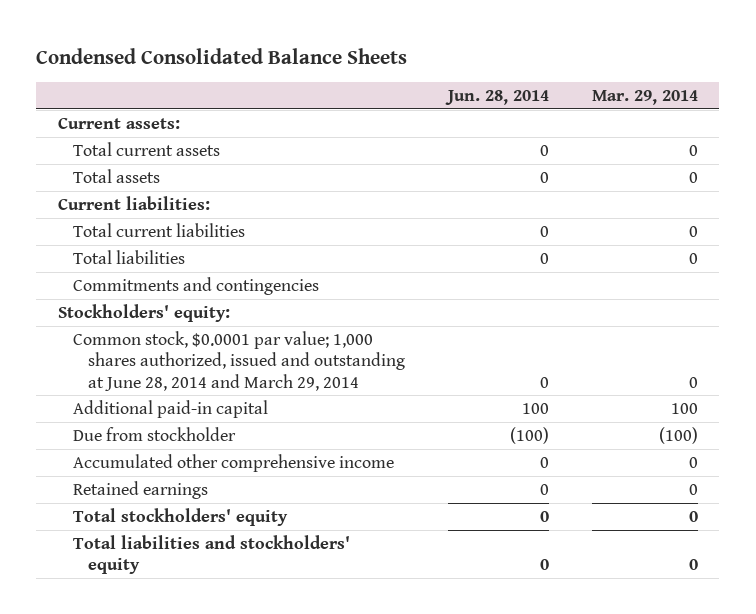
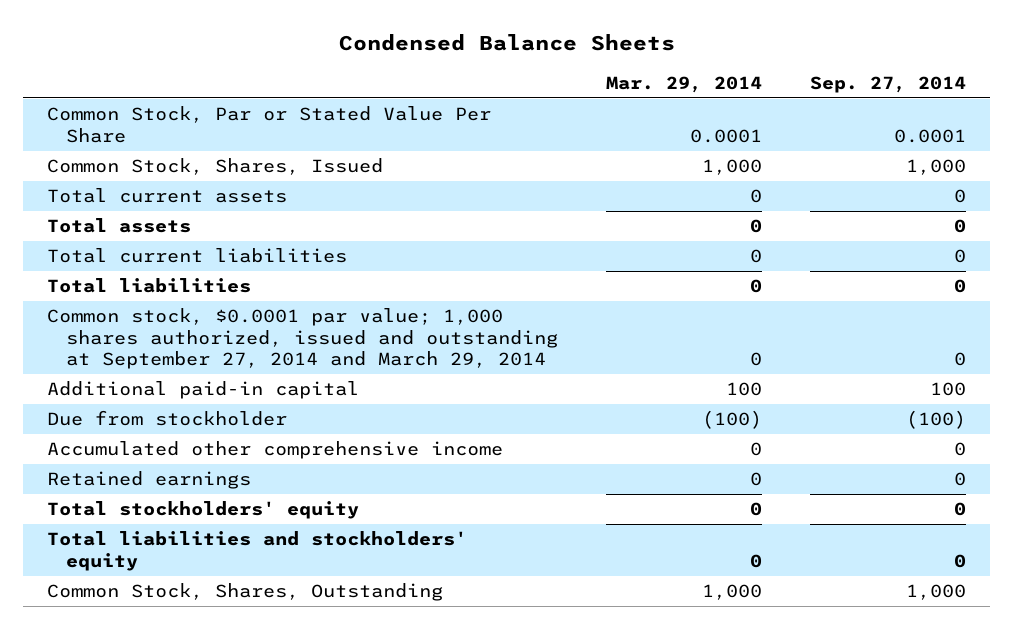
[36,47,408,64] Condensed Consolidated Balance Sheets -> [338,34,675,52] Condensed Balance Sheets
[445,89,550,105] Jun. 28, 2014 -> none
none -> [810,75,967,93] Sep. 27, 2014
[57,117,180,129] Current assets: -> none
none -> [47,106,492,143] Common Stock, Par or Stated Value Per Share
none -> [47,158,384,176] Common Stock, Shares, Issued
[57,195,210,210] Current liabilities: -> none
[72,276,319,295] Commitments and contingencies -> none
[57,303,230,322] Stockholders' equity: -> none
[72,330,406,391] Common stock, $0.0001 par value; 1,000 shares authorized, issued and outstanding at June 28, 2014 and March 29, 2014 -> [47,308,558,370] Common stock, $0.0001 par value; 1,000 shares authorized, issued and outstanding at September 27, 2014 and March 29, 2014
none -> [47,583,444,602] Common Stock, Shares, Outstanding

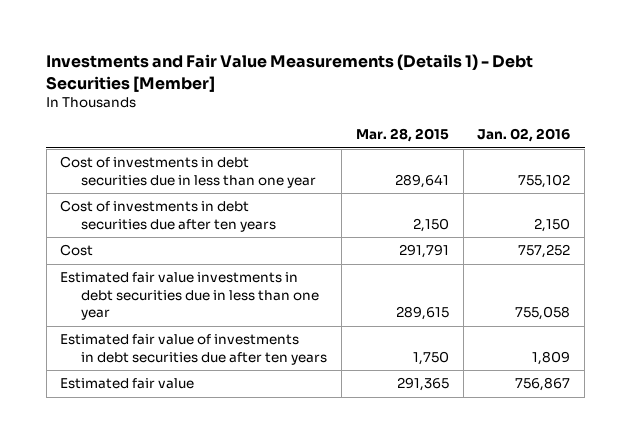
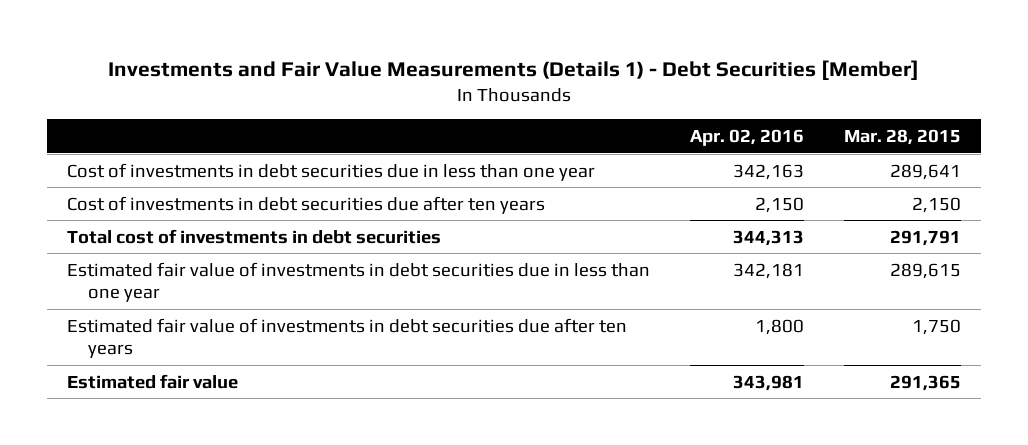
[477,128,571,143] Jan. 02, 2016 -> none
none -> [690,129,805,147] Apr. 02, 2016
[60,244,94,257] Cost -> [67,228,442,244] Total cost of investments in debt securities
[60,272,320,321] Estimated fair value investments in debt securities due in less than one year -> [67,261,651,303] Estimated fair value of investments in debt securities due in less than one year

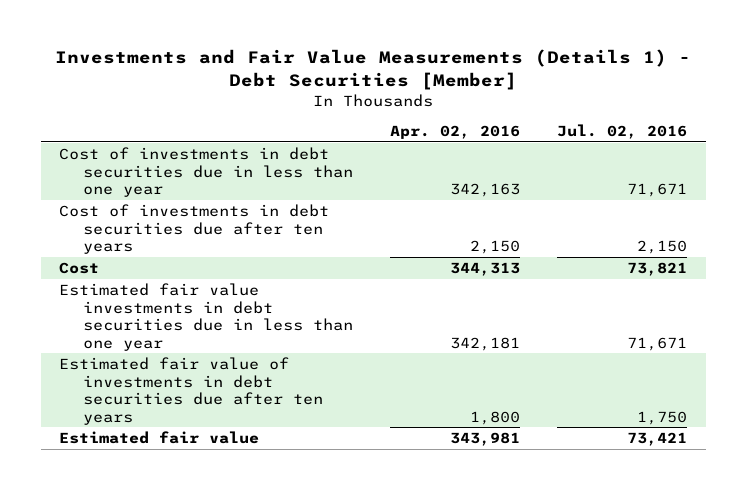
[843,129,961,146] Mar. 28, 2015 -> none
none -> [556,124,687,140] Jul. 02, 2016
[67,228,442,244] Total cost of investments in debt securities -> [59,261,100,274] Cost
[67,261,651,303] Estimated fair value of investments in debt securities due in less than one year -> [59,282,353,351] Estimated fair value investments in debt securities due in less than one year

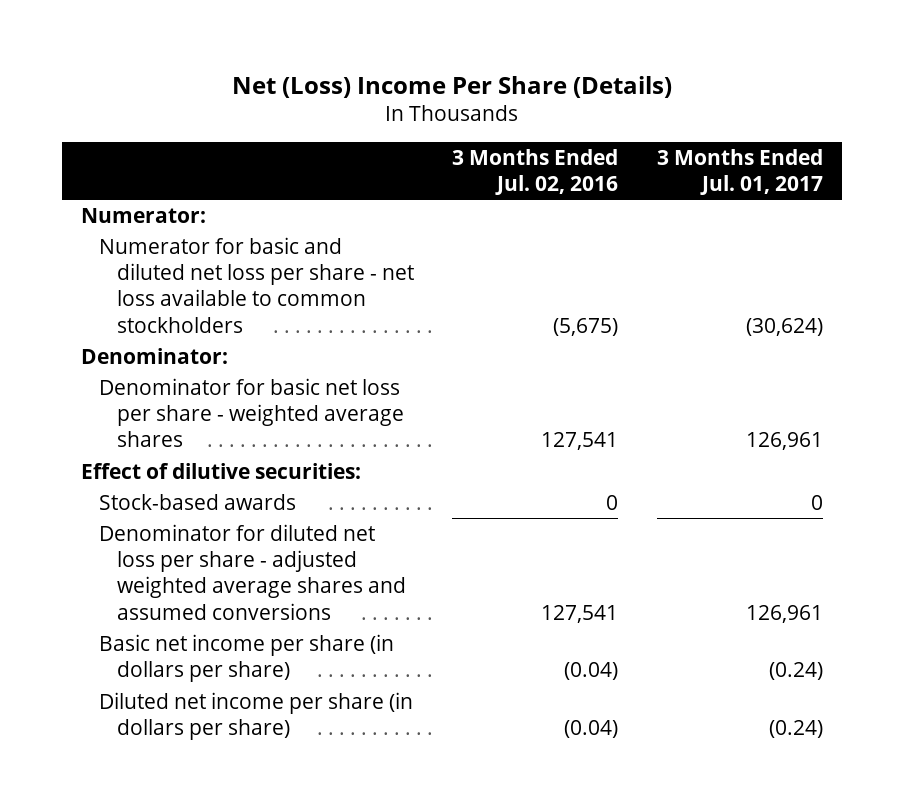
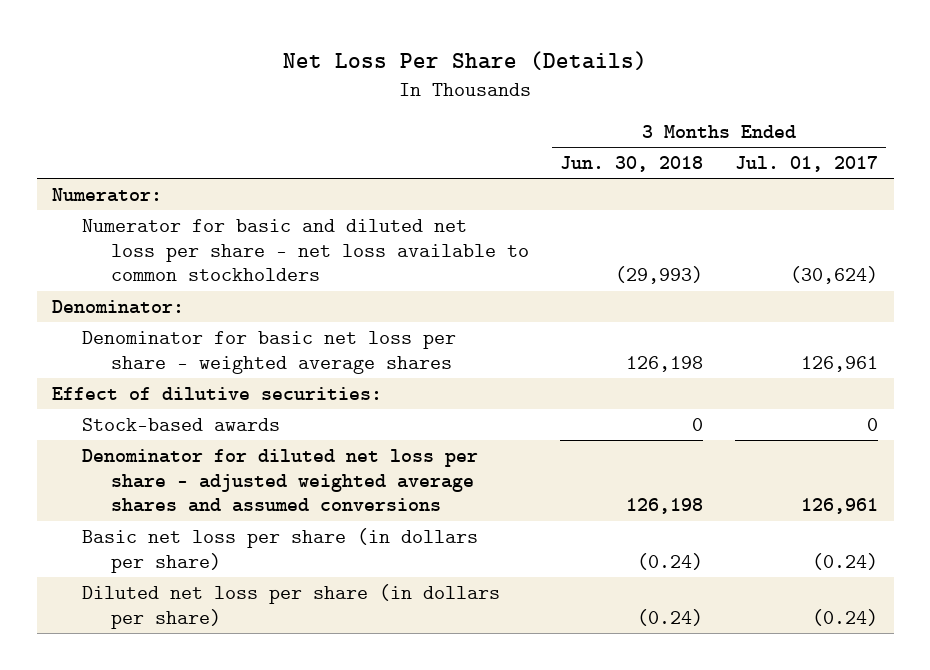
[232,75,673,98] Net (Loss) Income Per Share (Details) -> [283,51,648,71] Net Loss Per Share (Details)
[452,148,619,195] 3 Months Ended Jul. 02, 2016 -> none
none -> [560,156,704,173] Jun. 30, 2018
[99,633,395,683] Basic net income per share (in dollars per share) -> [81,527,478,573] Basic net loss per share (in dollars per share)
[99,691,414,741] Diluted net income per share (in dollars per share) -> [81,583,500,629] Diluted net loss per share (in dollars per share)

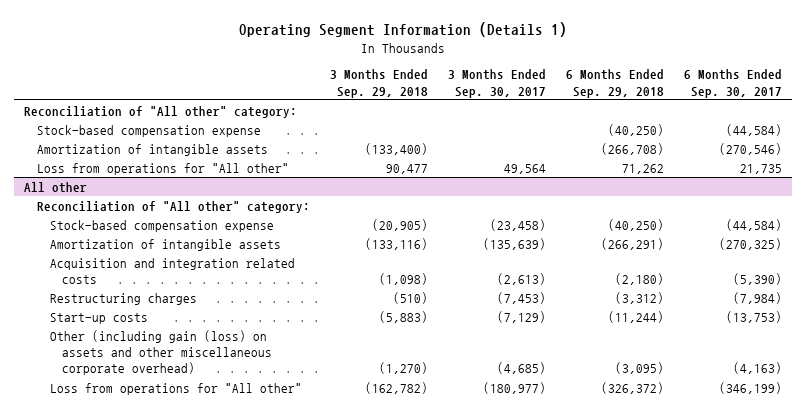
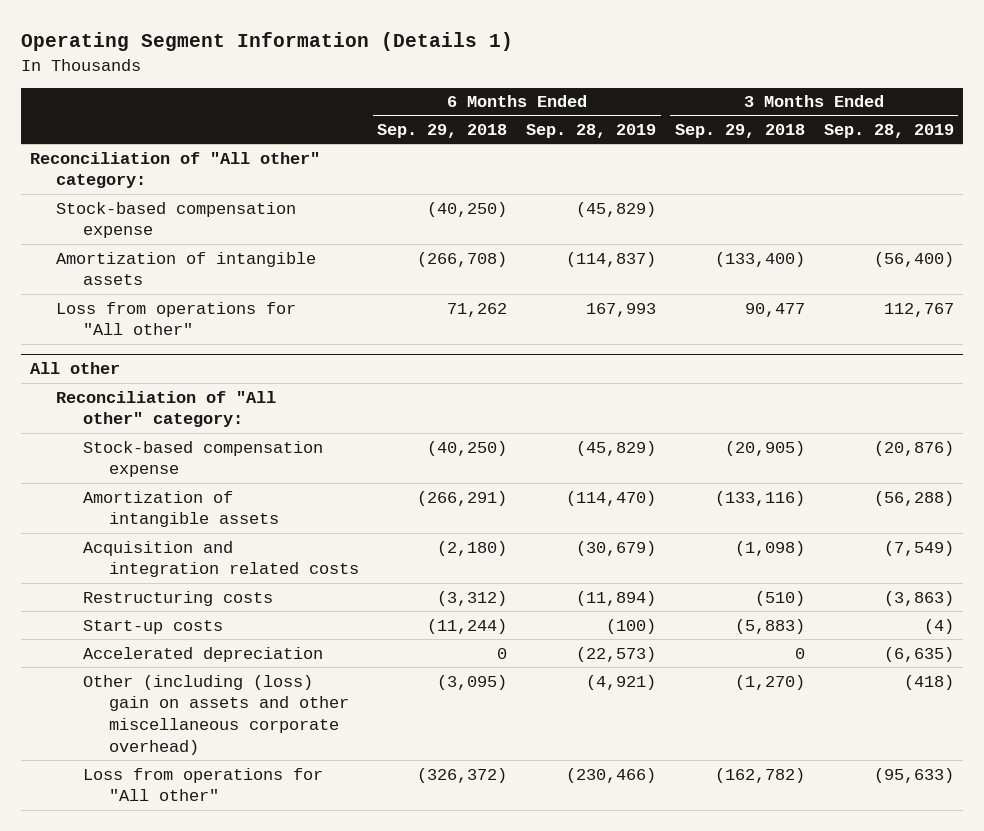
[447,69,546,98] 3 Months Ended Sep. 30, 2017 -> none
[683,69,782,98] 6 Months Ended Sep. 30, 2017 -> none
none -> [526,124,657,139] Sep. 28, 2019
none -> [823,124,954,139] Sep. 28, 2019
[49,292,197,305] Restructuring charges -> [82,590,273,606] Restructuring costs
none -> [82,646,323,662] Accelerated depreciation
[49,329,273,376] Other (including gain (loss) on assets and other miscellaneous corporate overhead) -> [82,674,349,755] Other (including (loss) gain on assets and other miscellaneous corporate overhead)

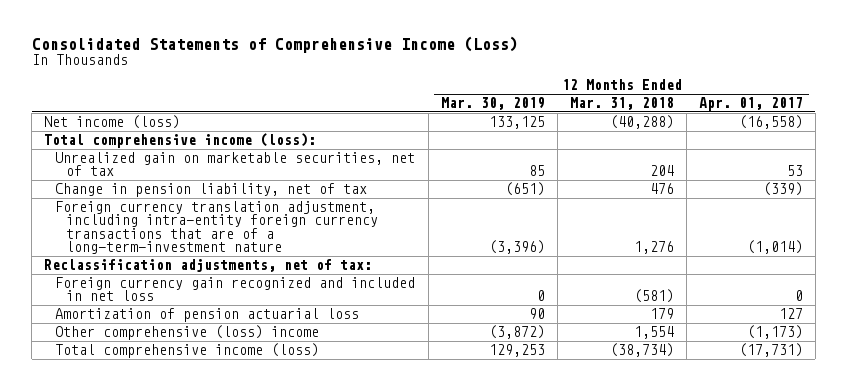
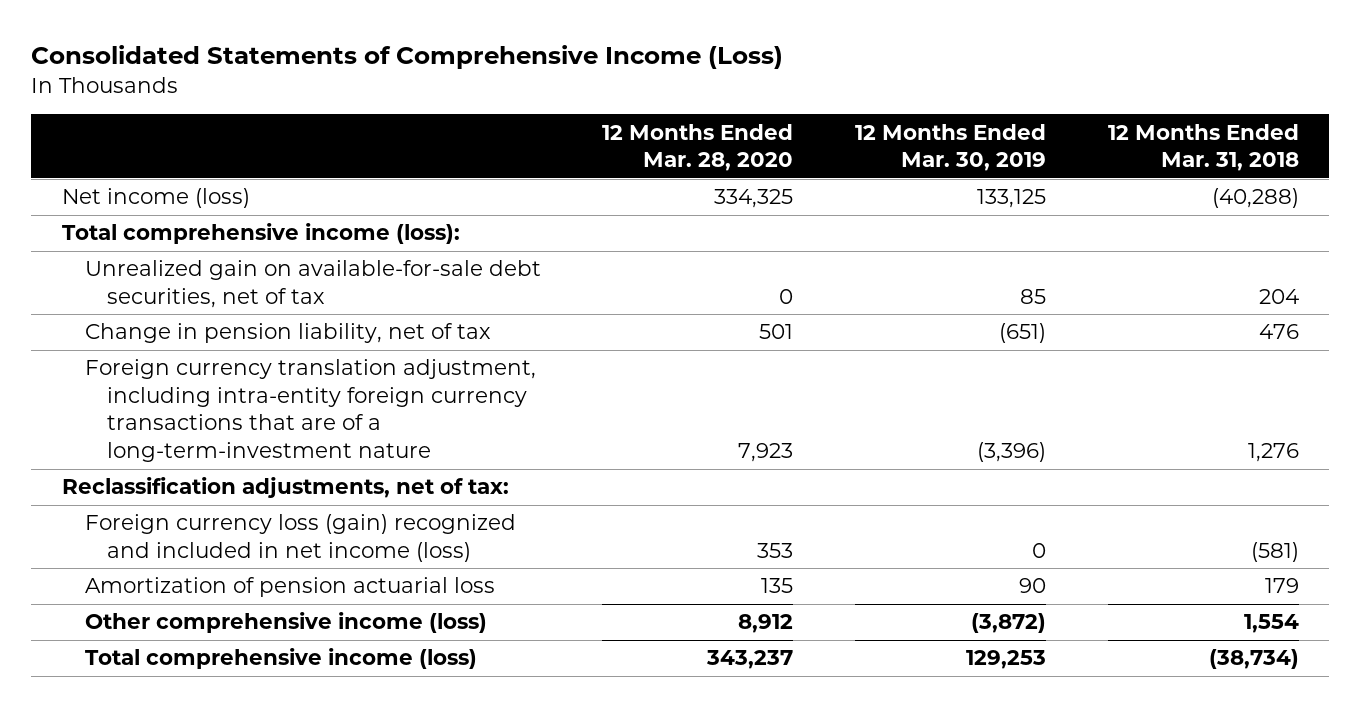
[698,97,803,112] Apr. 01, 2017 -> none
none -> [602,123,794,172] 12 Months Ended Mar. 28, 2020
[55,152,416,177] Unrealized gain on marketable securities, net of tax -> [84,260,541,308] Unrealized gain on available-for-sale debt securities, net of tax
[55,277,416,302] Foreign currency gain recognized and included in net loss -> [84,514,516,562] Foreign currency loss (gain) recognized and included in net income (loss)
[55,325,320,341] Other comprehensive (loss) income -> [84,612,487,634] Other comprehensive income (loss)

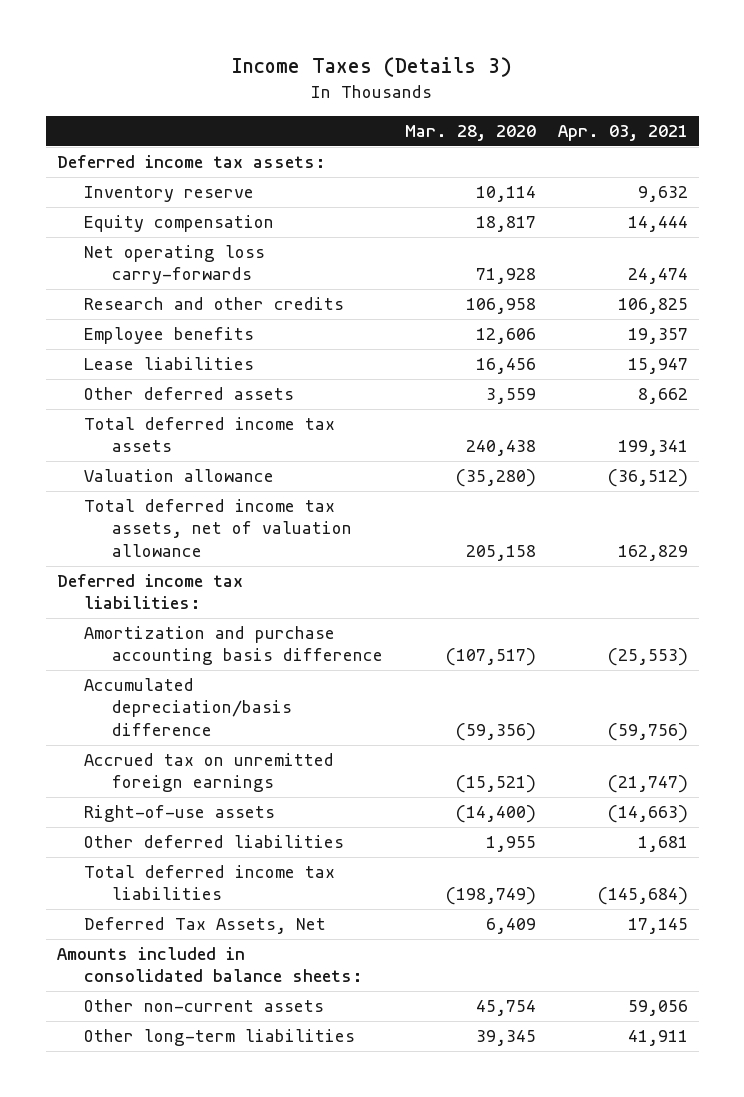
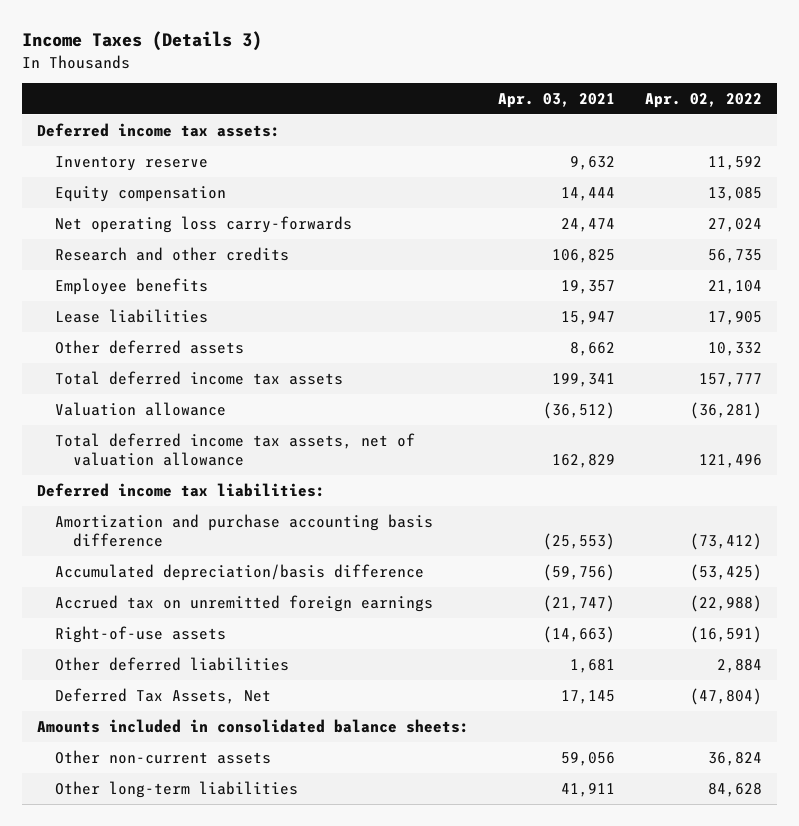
[404,124,536,141] Mar. 28, 2020 -> none
none -> [644,92,762,108] Apr. 02, 2022
[84,865,336,901] Total deferred income tax liabilities -> none

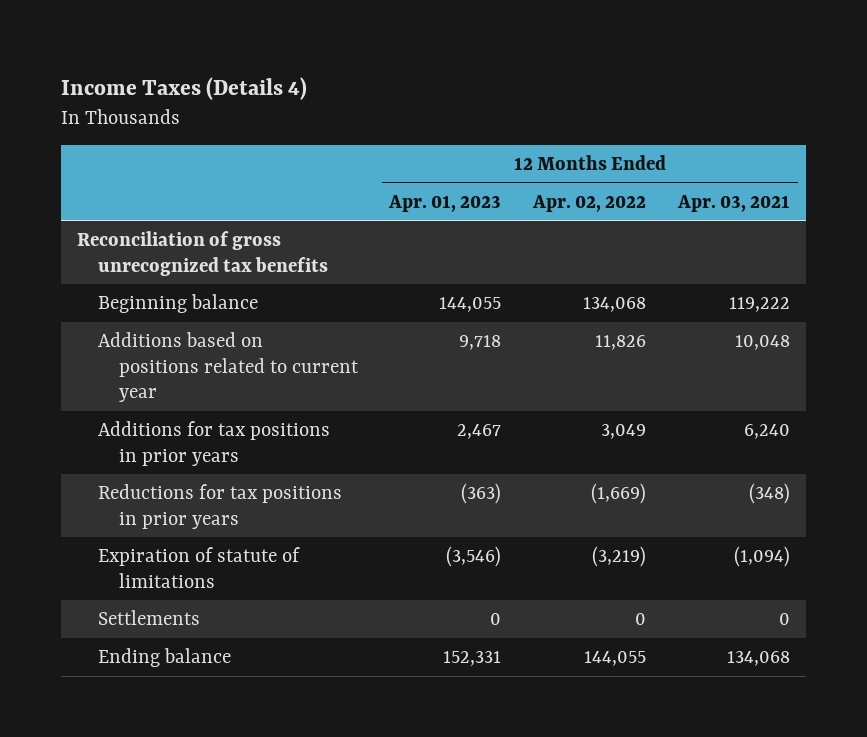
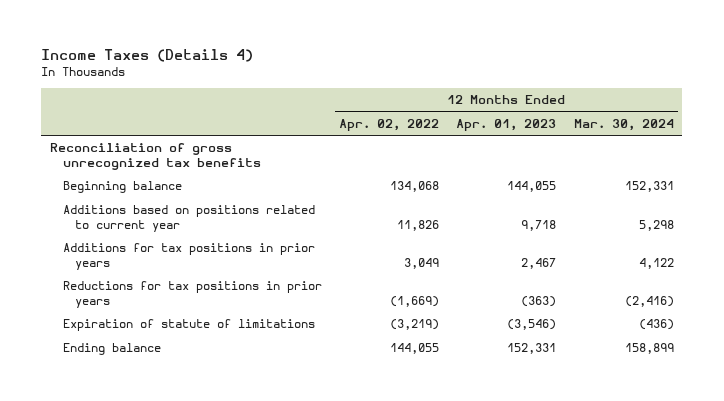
[677,194,791,212] Apr. 03, 2021 -> none
none -> [573,119,674,132] Mar. 30, 2024
[97,609,200,625] Settlements -> none

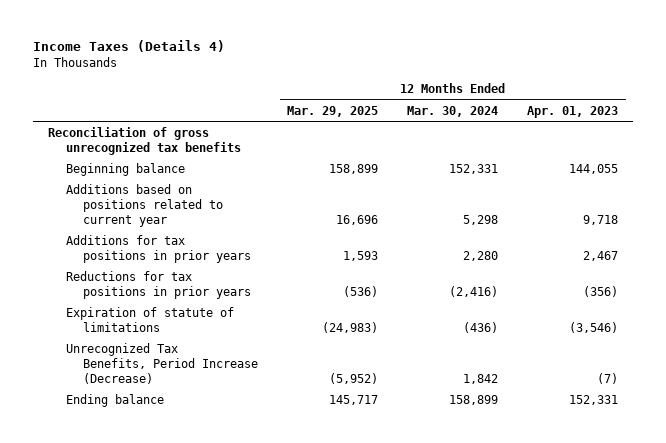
[338,119,439,132] Apr. 02, 2022 -> none
none -> [287,105,379,117] Mar. 29, 2025
[638,258,674,270] 4,122 -> [463,250,499,261] 2,280
[521,296,557,308] (363) -> [583,285,619,297] (356)
none -> [65,342,259,384] Unrecognized Tax Benefits, Period Increase (Decrease)

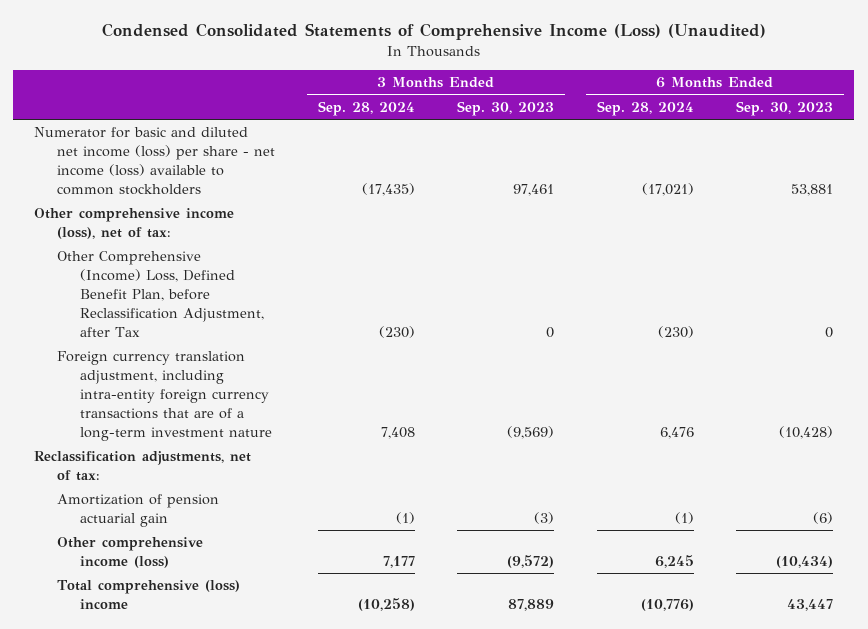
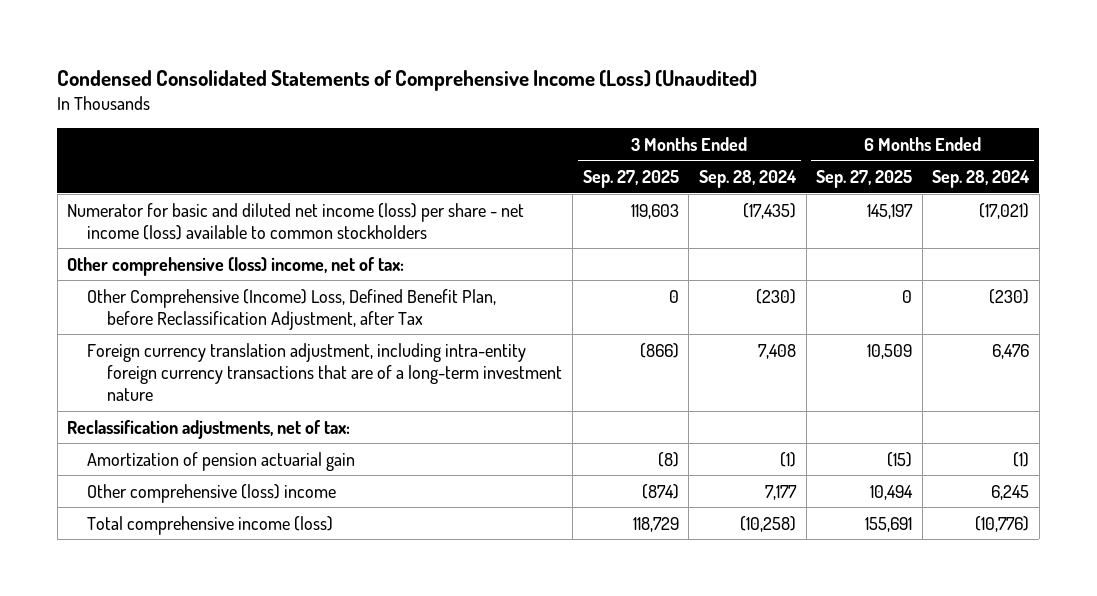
[457,101,555,117] Sep. 30, 2023 -> none
[736,101,834,117] Sep. 30, 2023 -> none
none -> [582,170,679,189] Sep. 27, 2025
none -> [816,170,913,189] Sep. 27, 2025
[34,208,235,240] Other comprehensive income (loss), net of tax: -> [67,256,405,276] Other comprehensive (loss) income, net of tax:
[56,537,203,569] Other comprehensive income (loss) -> [87,483,337,503] Other comprehensive (loss) income
[56,580,240,610] Total comprehensive (loss) income -> [87,515,334,535] Total comprehensive income (loss)

